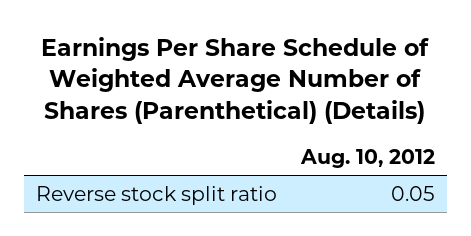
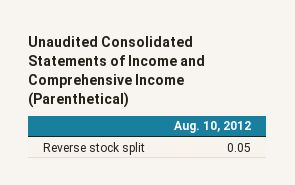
[41,36,430,124] Earnings Per Share Schedule of Weighted Average Number of Shares (Parenthetical) (Details) -> [28,36,206,108] Unaudited Consolidated Statements of Income and Comprehensive Income (Parenthetical)
[36,186,278,206] Reverse stock split ratio -> [43,141,146,155] Reverse stock split

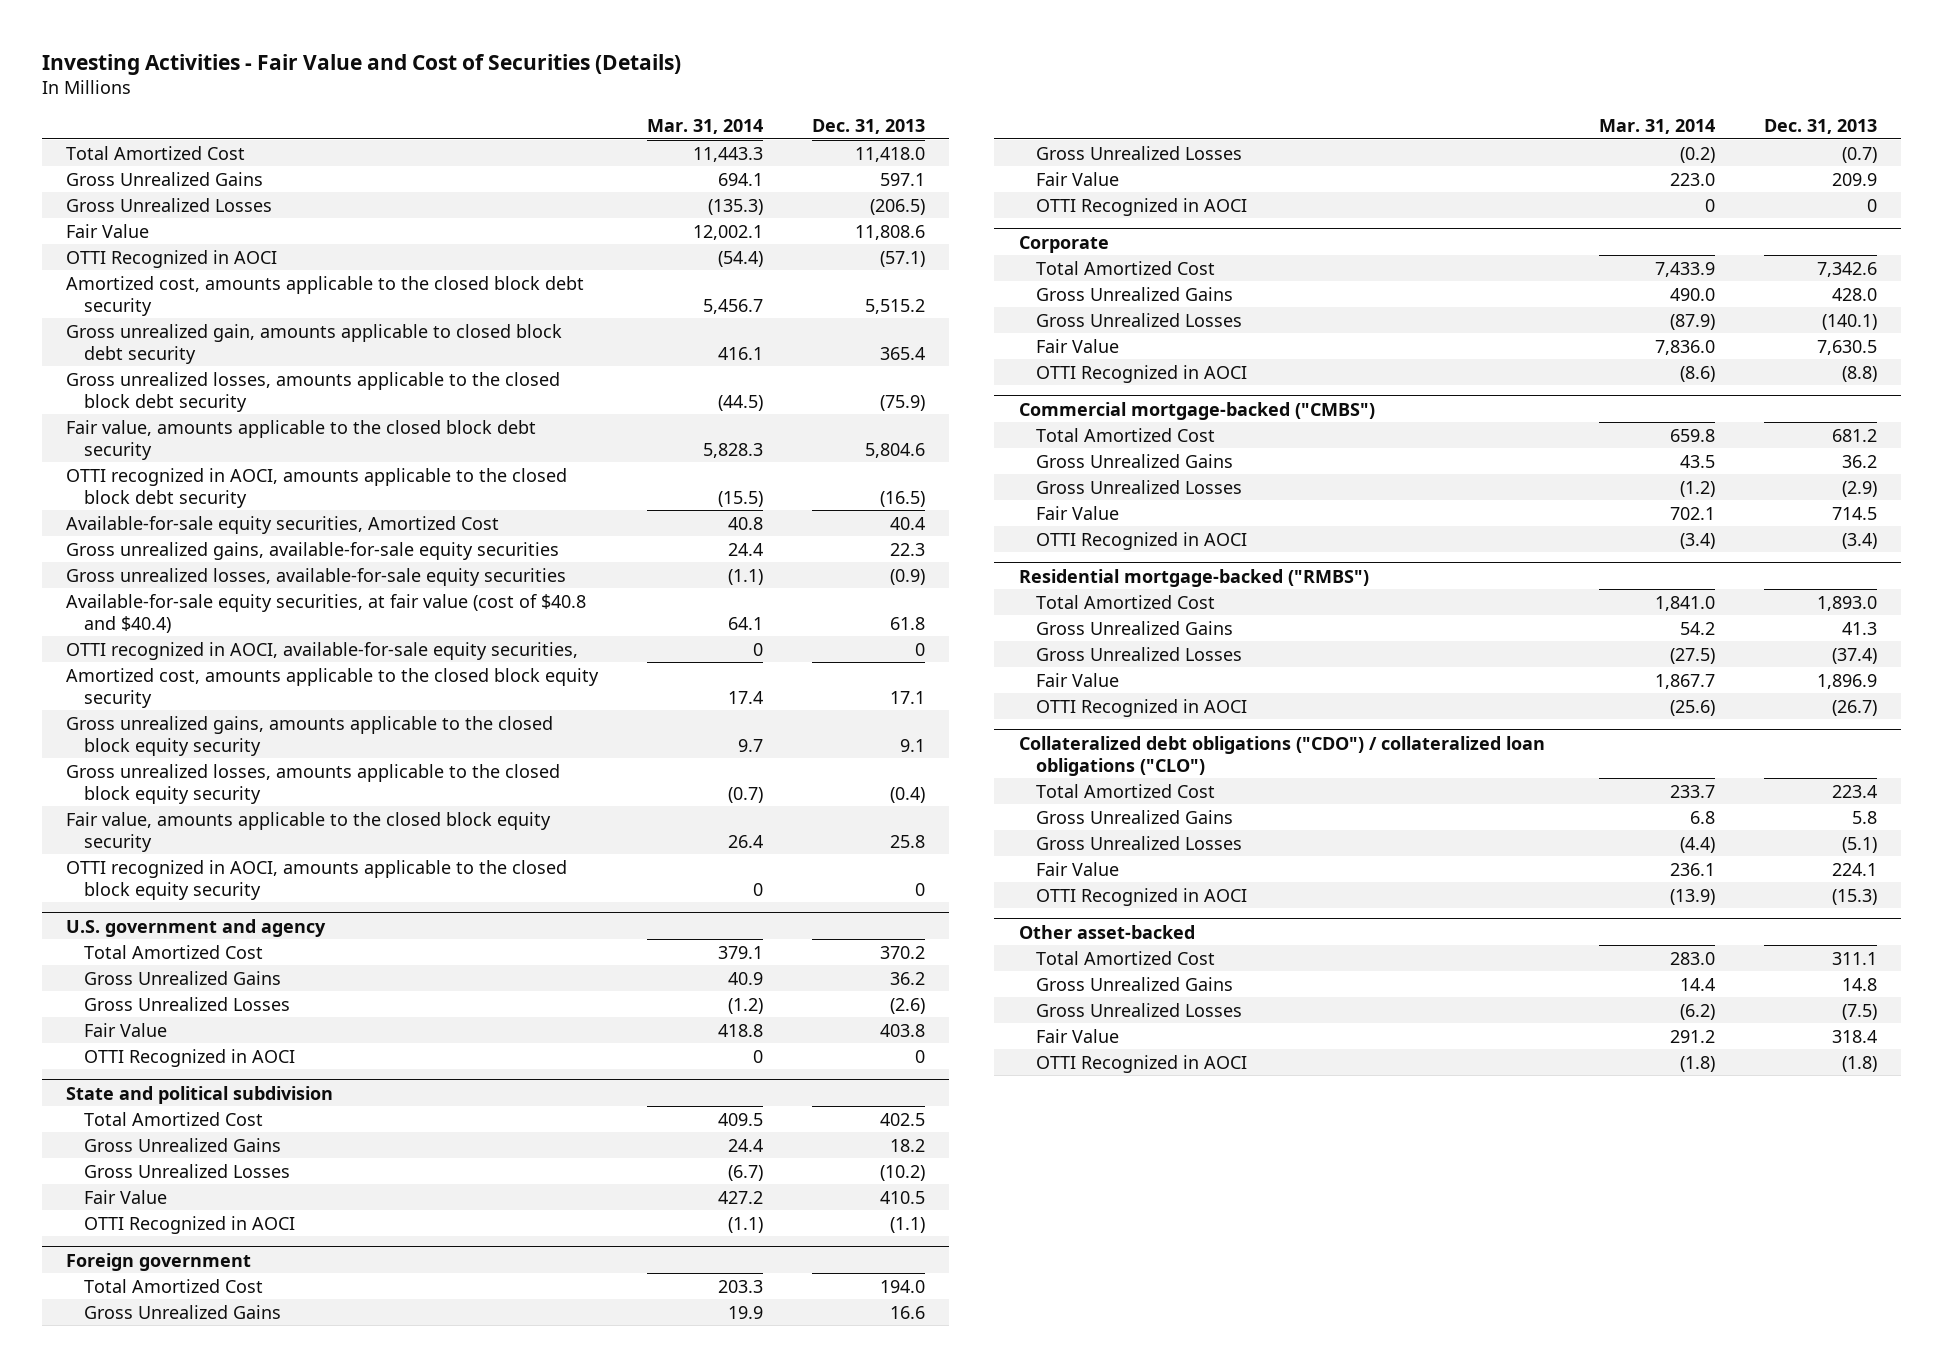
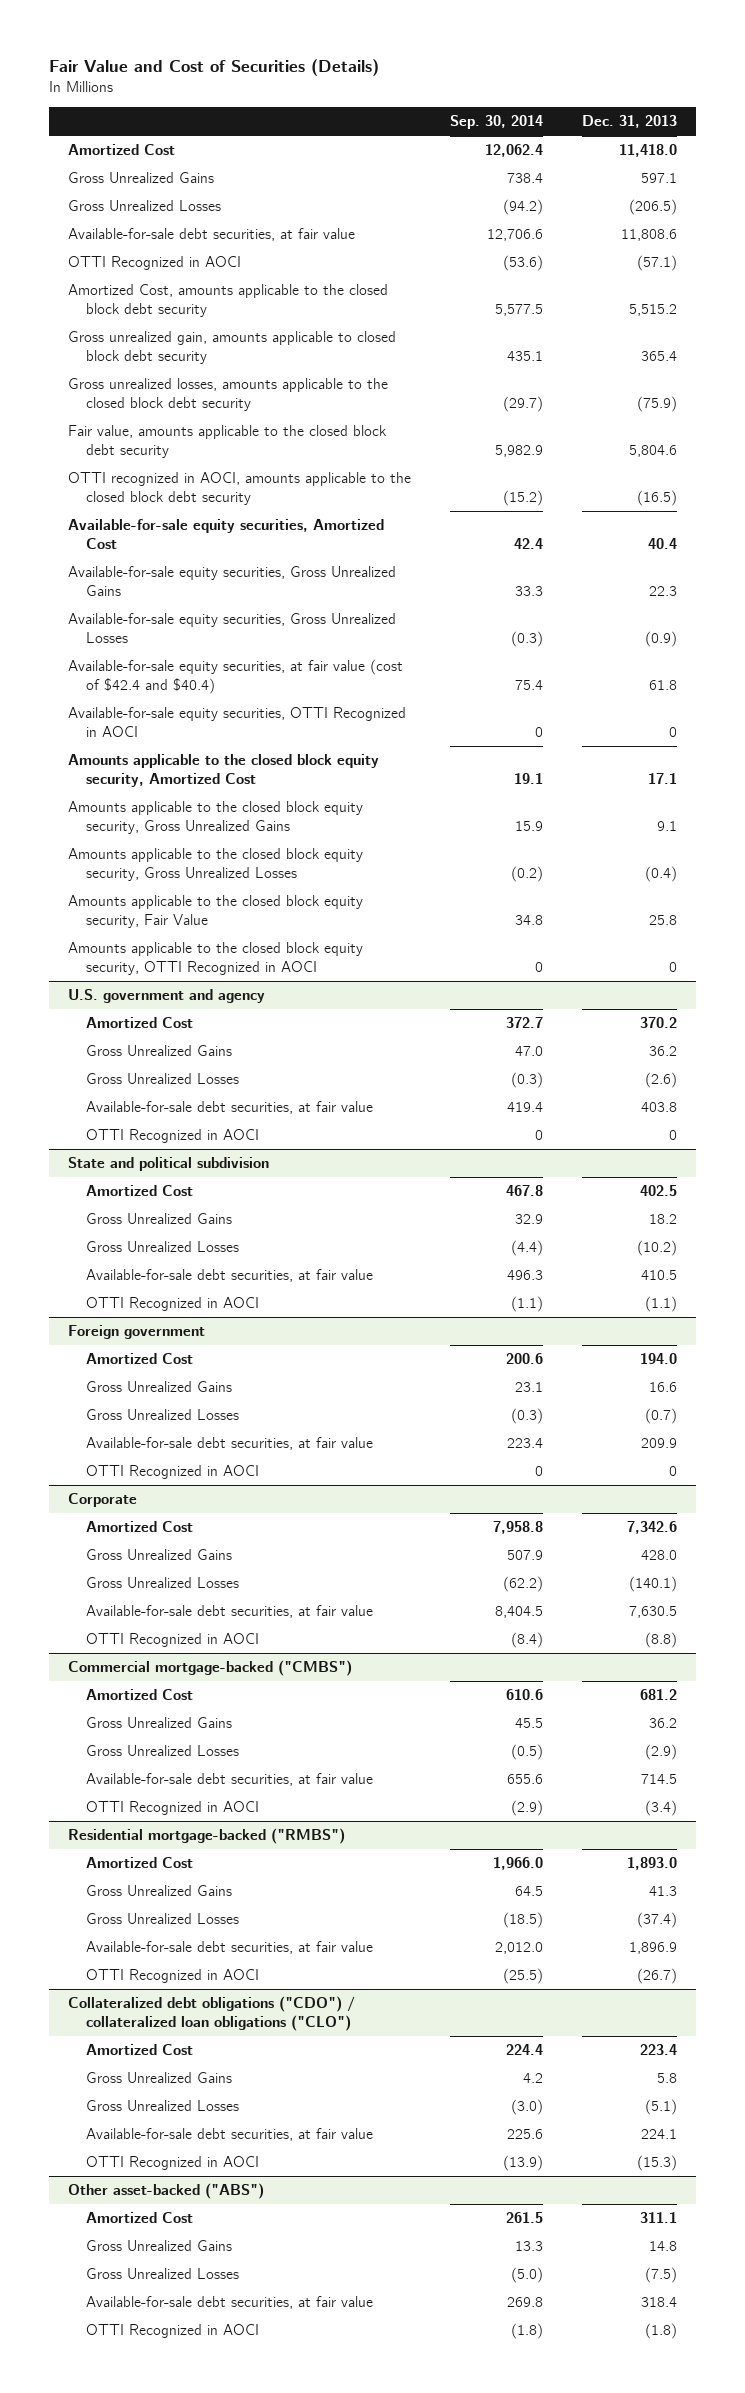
[41,53,681,75] Investing Activities - Fair Value and Cost of Securities (Details) -> [48,59,379,77] Fair Value and Cost of Securities (Details)
[646,119,763,135] Mar. 31, 2014 -> none
none -> [450,115,544,130] Sep. 30, 2014
[66,145,246,160] Total Amortized Cost -> [68,144,176,156] Amortized Cost
[66,223,150,238] Fair Value -> [68,228,356,242] Available-for-sale debt securities, at fair value
[66,275,585,316] Amortized cost, amounts applicable to the closed block debt security -> [68,284,389,318] Amortized Cost, amounts applicable to the closed block debt security
[66,541,560,560] Gross unrealized gains, available-for-sale equity securities -> [68,566,397,597] Available-for-sale equity securities, Gross Unrealized Gains
[66,567,567,586] Gross unrealized losses, available-for-sale equity securities -> [68,613,397,644] Available-for-sale equity securities, Gross Unrealized Losses
[66,593,587,633] Available-for-sale equity securities, at fair value (cost of $40.8 and $40.4) -> [68,659,404,695] Available-for-sale equity securities, at fair value (cost of $42.4 and $40.4)
[66,641,579,660] OTTI recognized in AOCI, available-for-sale equity securities, -> [68,707,407,738] Available-for-sale equity securities, OTTI Recognized in AOCI
[66,667,600,708] Amortized cost, amounts applicable to the closed block equity security -> [68,754,380,788] Amounts applicable to the closed block equity security, Amortized Cost
[66,715,554,756] Gross unrealized gains, amounts applicable to the closed block equity security -> [68,801,364,835] Amounts applicable to the closed block equity security, Gross Unrealized Gains
[66,763,561,804] Gross unrealized losses, amounts applicable to the closed block equity security -> [68,848,364,882] Amounts applicable to the closed block equity security, Gross Unrealized Losses
[66,811,552,852] Fair value, amounts applicable to the closed block equity security -> [68,895,364,929] Amounts applicable to the closed block equity security, Fair Value
[66,859,568,900] OTTI recognized in AOCI, amounts applicable to the closed block equity security -> [68,942,364,976] Amounts applicable to the closed block equity security, OTTI Recognized in AOCI
[83,944,263,959] Total Amortized Cost -> [86,1017,194,1029] Amortized Cost
[83,1022,167,1037] Fair Value -> [86,1101,374,1115] Available-for-sale debt securities, at fair value
[83,1111,263,1126] Total Amortized Cost -> [86,1185,194,1197] Amortized Cost
[83,1189,167,1204] Fair Value -> [86,1269,374,1283] Available-for-sale debt securities, at fair value
[83,1278,263,1293] Total Amortized Cost -> [86,1353,194,1365] Amortized Cost
[1036,171,1120,186] Fair Value -> [86,1437,374,1451] Available-for-sale debt securities, at fair value
[1036,260,1216,275] Total Amortized Cost -> [86,1521,194,1533] Amortized Cost
[1036,338,1120,353] Fair Value -> [86,1605,374,1619] Available-for-sale debt securities, at fair value
[1036,427,1216,442] Total Amortized Cost -> [86,1689,194,1701] Amortized Cost
[1036,505,1120,520] Fair Value -> [86,1773,374,1787] Available-for-sale debt securities, at fair value
[1036,594,1216,609] Total Amortized Cost -> [86,1857,194,1869] Amortized Cost
[1036,672,1120,687] Fair Value -> [86,1941,374,1955] Available-for-sale debt securities, at fair value
[1036,783,1216,798] Total Amortized Cost -> [86,2044,194,2056] Amortized Cost
[1036,861,1120,876] Fair Value -> [86,2128,374,2142] Available-for-sale debt securities, at fair value
[1018,924,1195,939] Other asset-backed -> [68,2183,265,2200] Other asset-backed ("ABS")
[1036,950,1216,965] Total Amortized Cost -> [86,2212,194,2224] Amortized Cost
[1036,1028,1120,1043] Fair Value -> [86,2296,374,2310] Available-for-sale debt securities, at fair value

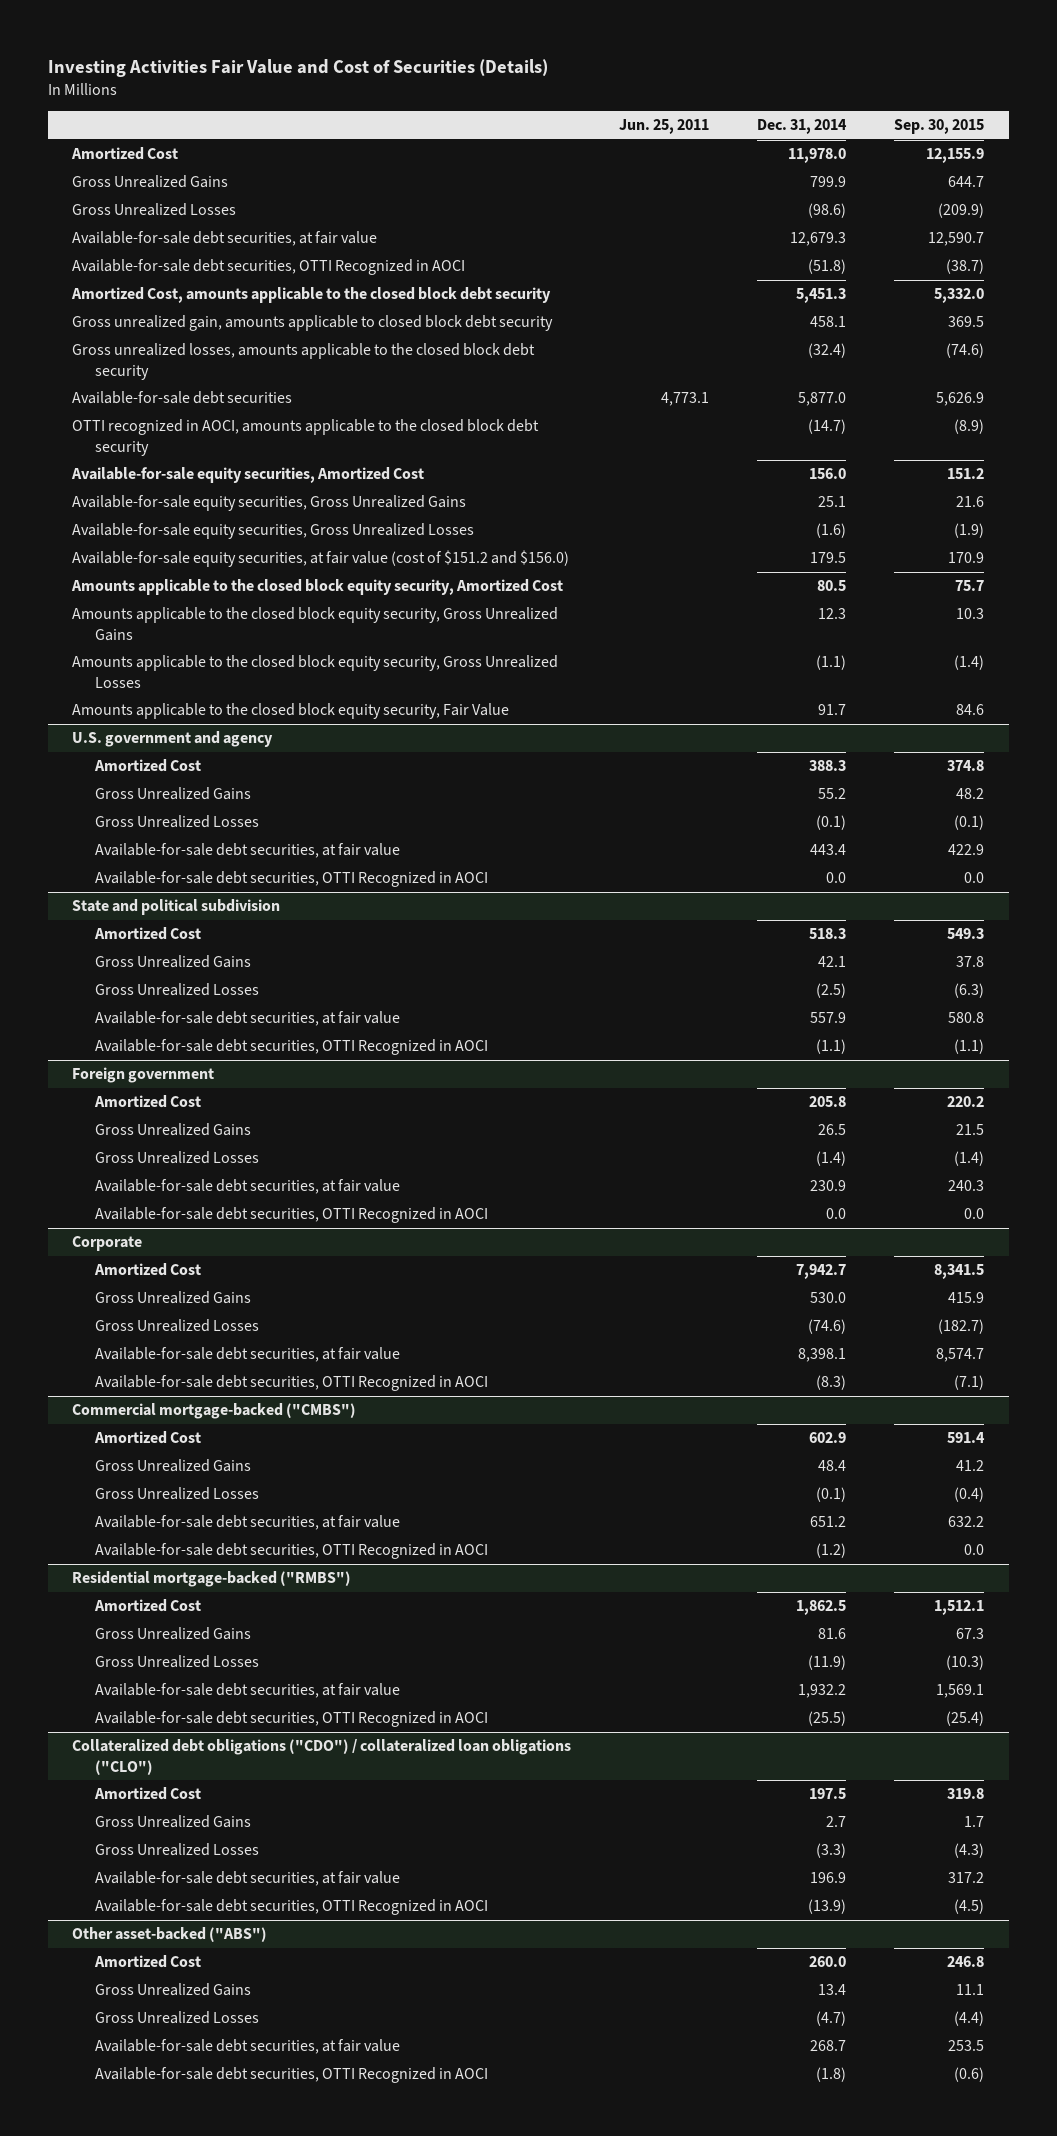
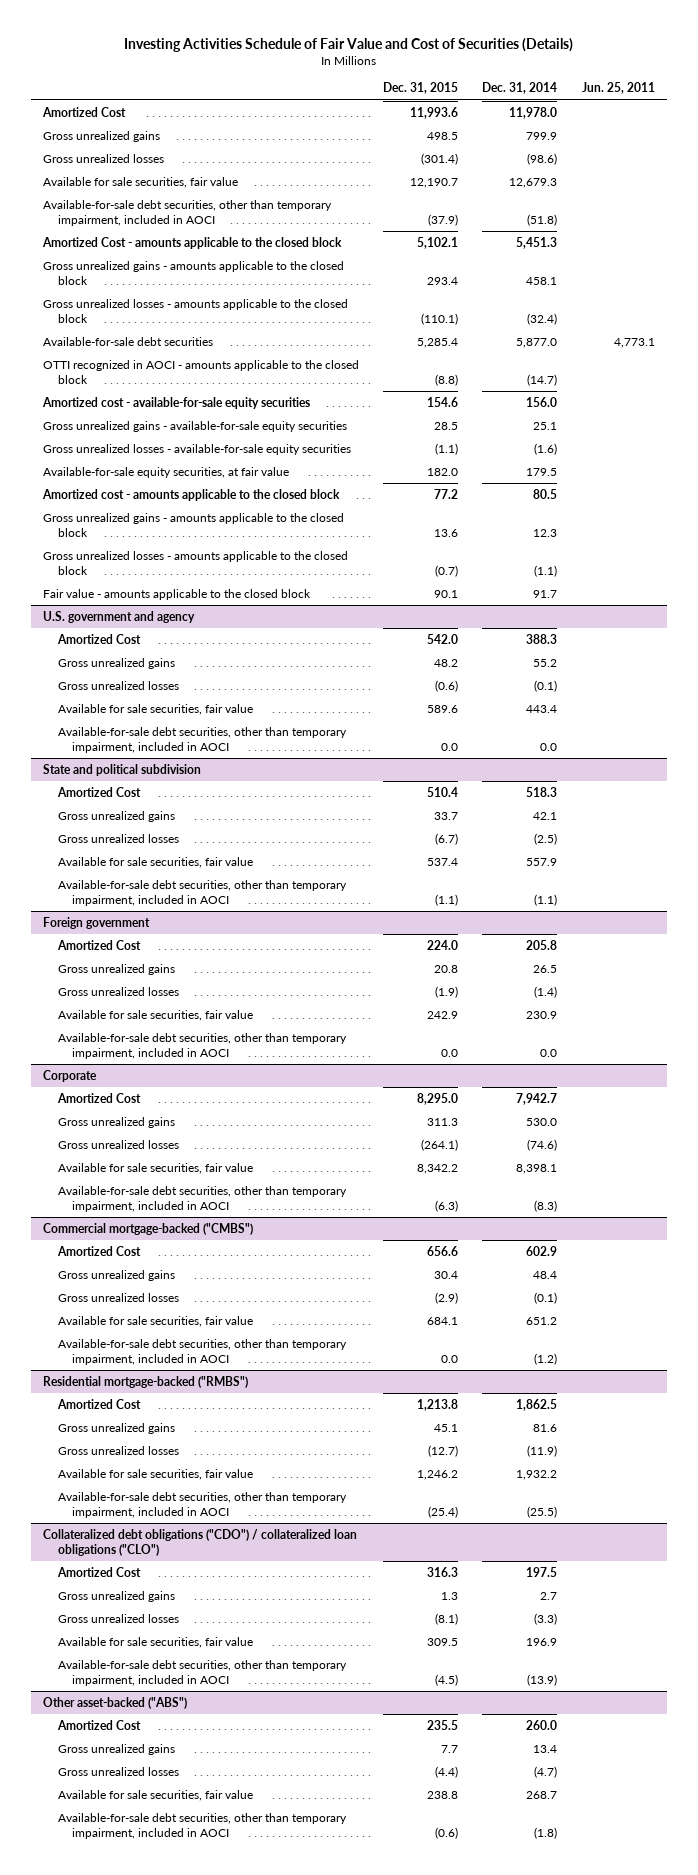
[48,59,549,78] Investing Activities Fair Value and Cost of Securities (Details) -> [123,38,573,53] Investing Activities Schedule of Fair Value and Cost of Securities (Details)
[894,119,985,135] Sep. 30, 2015 -> none
none -> [383,82,459,95] Dec. 31, 2015
[72,175,229,189] Gross Unrealized Gains -> [43,130,161,142] Gross unrealized gains
[72,203,237,217] Gross Unrealized Losses -> [43,153,165,163] Gross unrealized losses
[72,231,378,247] Available-for-sale debt securities, at fair value -> [43,176,239,188] Available for sale securities, fair value
[72,259,466,276] Available-for-sale debt securities, OTTI Recognized in AOCI -> [43,199,333,226] Available-for-sale debt securities, other than temporary impairment, included in AOCI
[71,287,552,304] Amortized Cost, amounts applicable to the closed block debt security -> [42,236,343,249] Amortized Cost - amounts applicable to the closed block
[72,315,554,332] Gross unrealized gain, amounts applicable to closed block debt security -> [43,260,345,285] Gross unrealized gains - amounts applicable to the closed block
[72,343,536,380] Gross unrealized losses, amounts applicable to the closed block debt security -> [43,298,349,323] Gross unrealized losses - amounts applicable to the closed block
[72,419,540,456] OTTI recognized in AOCI, amounts applicable to the closed block debt security -> [43,359,360,384] OTTI recognized in AOCI - amounts applicable to the closed block
[71,467,425,484] Available-for-sale equity securities, Amortized Cost -> [42,396,311,409] Amortized cost - available-for-sale equity securities
[72,495,467,512] Available-for-sale equity securities, Gross Unrealized Gains -> [43,420,348,432] Gross unrealized gains - available-for-sale equity securities
[72,523,475,540] Available-for-sale equity securities, Gross Unrealized Losses -> [43,443,352,455] Gross unrealized losses - available-for-sale equity securities
[72,550,570,568] Available-for-sale equity securities, at fair value (cost of $151.2 and $156.0) -> [43,466,290,478] Available-for-sale equity securities, at fair value
[71,579,564,596] Amounts applicable to the closed block equity security, Amortized Cost -> [42,488,341,501] Amortized cost - amounts applicable to the closed block
[72,607,559,641] Amounts applicable to the closed block equity security, Gross Unrealized Gains -> [43,512,345,537] Gross unrealized gains - amounts applicable to the closed block
[72,655,559,688] Amounts applicable to the closed block equity security, Gross Unrealized Losses -> [43,550,349,575] Gross unrealized losses - amounts applicable to the closed block
[72,703,510,720] Amounts applicable to the closed block equity security, Fair Value -> [43,588,312,600] Fair value - amounts applicable to the closed block
[94,787,251,801] Gross Unrealized Gains -> [57,657,175,669] Gross unrealized gains
[94,815,259,829] Gross Unrealized Losses -> [57,680,179,690] Gross unrealized losses
[94,843,400,859] Available-for-sale debt securities, at fair value -> [57,703,253,715] Available for sale securities, fair value
[94,871,488,888] Available-for-sale debt securities, OTTI Recognized in AOCI -> [57,726,347,753] Available-for-sale debt securities, other than temporary impairment, included in AOCI
[94,955,251,969] Gross Unrealized Gains -> [57,810,175,822] Gross unrealized gains
[94,983,259,997] Gross Unrealized Losses -> [57,833,179,843] Gross unrealized losses
[94,1011,400,1027] Available-for-sale debt securities, at fair value -> [57,856,253,868] Available for sale securities, fair value
[94,1039,488,1056] Available-for-sale debt securities, OTTI Recognized in AOCI -> [57,879,347,906] Available-for-sale debt securities, other than temporary impairment, included in AOCI
[94,1123,251,1137] Gross Unrealized Gains -> [57,963,175,975] Gross unrealized gains
[94,1151,259,1165] Gross Unrealized Losses -> [57,986,179,996] Gross unrealized losses
[94,1179,400,1195] Available-for-sale debt securities, at fair value -> [57,1009,253,1021] Available for sale securities, fair value
[94,1207,488,1224] Available-for-sale debt securities, OTTI Recognized in AOCI -> [57,1032,347,1059] Available-for-sale debt securities, other than temporary impairment, included in AOCI
[94,1291,251,1305] Gross Unrealized Gains -> [57,1116,175,1128] Gross unrealized gains
[94,1319,259,1333] Gross Unrealized Losses -> [57,1139,179,1149] Gross unrealized losses
[94,1347,400,1363] Available-for-sale debt securities, at fair value -> [57,1162,253,1174] Available for sale securities, fair value
[94,1375,488,1392] Available-for-sale debt securities, OTTI Recognized in AOCI -> [57,1185,347,1212] Available-for-sale debt securities, other than temporary impairment, included in AOCI
[94,1459,251,1473] Gross Unrealized Gains -> [57,1269,175,1281] Gross unrealized gains
[94,1487,259,1501] Gross Unrealized Losses -> [57,1292,179,1302] Gross unrealized losses
[94,1515,400,1531] Available-for-sale debt securities, at fair value -> [57,1315,253,1327] Available for sale securities, fair value
[94,1543,488,1560] Available-for-sale debt securities, OTTI Recognized in AOCI -> [57,1338,347,1365] Available-for-sale debt securities, other than temporary impairment, included in AOCI
[94,1627,251,1641] Gross Unrealized Gains -> [57,1422,175,1434] Gross unrealized gains
[94,1655,259,1669] Gross Unrealized Losses -> [57,1445,179,1455] Gross unrealized losses
[94,1683,400,1699] Available-for-sale debt securities, at fair value -> [57,1468,253,1480] Available for sale securities, fair value
[94,1711,488,1728] Available-for-sale debt securities, OTTI Recognized in AOCI -> [57,1491,347,1518] Available-for-sale debt securities, other than temporary impairment, included in AOCI
[94,1815,251,1829] Gross Unrealized Gains -> [57,1590,175,1602] Gross unrealized gains
[94,1843,259,1857] Gross Unrealized Losses -> [57,1613,179,1623] Gross unrealized losses
[94,1871,400,1887] Available-for-sale debt securities, at fair value -> [57,1636,253,1648] Available for sale securities, fair value
[94,1899,488,1916] Available-for-sale debt securities, OTTI Recognized in AOCI -> [57,1659,347,1686] Available-for-sale debt securities, other than temporary impairment, included in AOCI
[94,1983,251,1997] Gross Unrealized Gains -> [57,1743,175,1755] Gross unrealized gains
[94,2011,259,2025] Gross Unrealized Losses -> [57,1766,179,1776] Gross unrealized losses
[94,2039,400,2055] Available-for-sale debt securities, at fair value -> [57,1789,253,1801] Available for sale securities, fair value
[94,2067,488,2084] Available-for-sale debt securities, OTTI Recognized in AOCI -> [57,1812,347,1839] Available-for-sale debt securities, other than temporary impairment, included in AOCI

